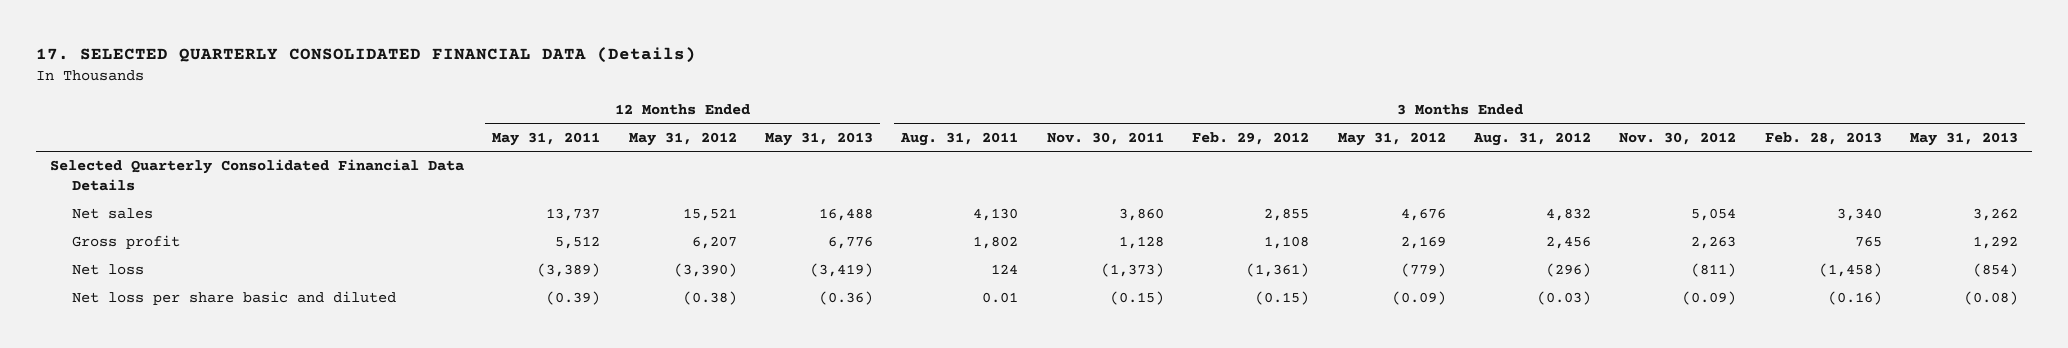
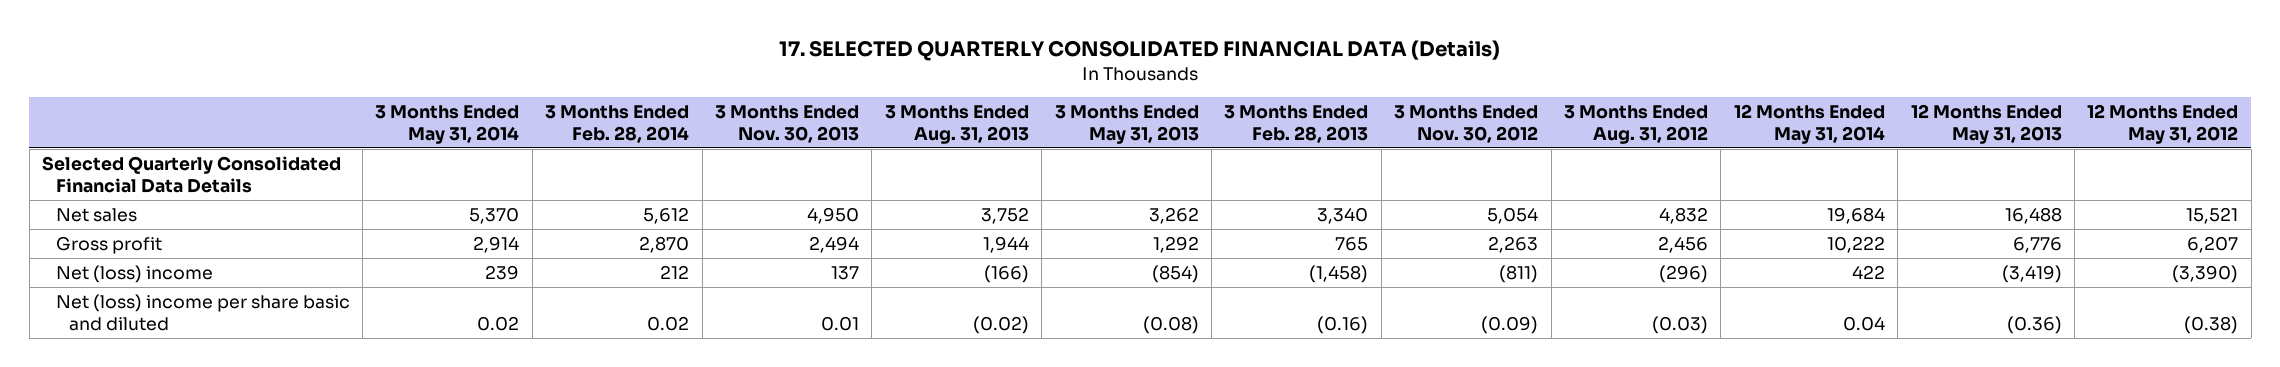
[492,131,601,146] May 31, 2011 -> none
[900,131,1019,146] Aug. 31, 2011 -> none
[1046,131,1164,145] Nov. 30, 2011 -> none
[1192,131,1310,145] Feb. 29, 2012 -> none
[1337,131,1446,146] May 31, 2012 -> none
none -> [375,104,520,144] 3 Months Ended May 31, 2014
none -> [545,104,690,143] 3 Months Ended Feb. 28, 2014
none -> [714,104,859,143] 3 Months Ended Nov. 30, 2013
none -> [884,104,1029,144] 3 Months Ended Aug. 31, 2013
none -> [1733,103,1885,144] 12 Months Ended May 31, 2014
[72,264,145,276] Net loss -> [55,264,213,283] Net (loss) income
[72,291,397,306] Net loss per share basic and diluted -> [55,293,350,331] Net (loss) income per share basic and diluted

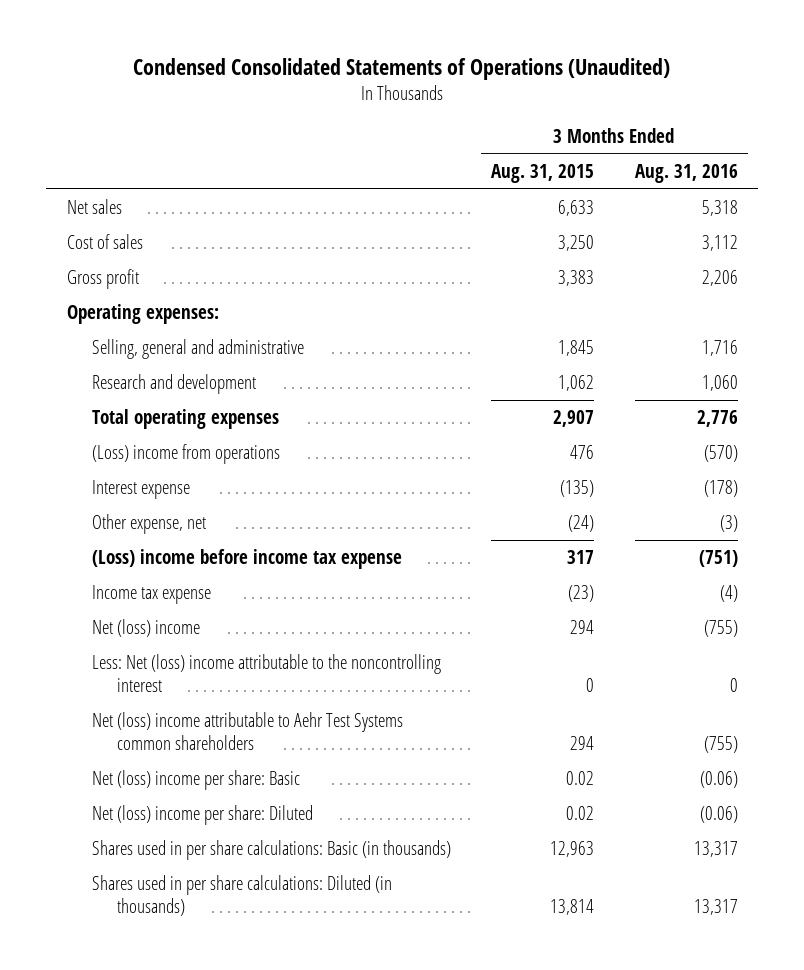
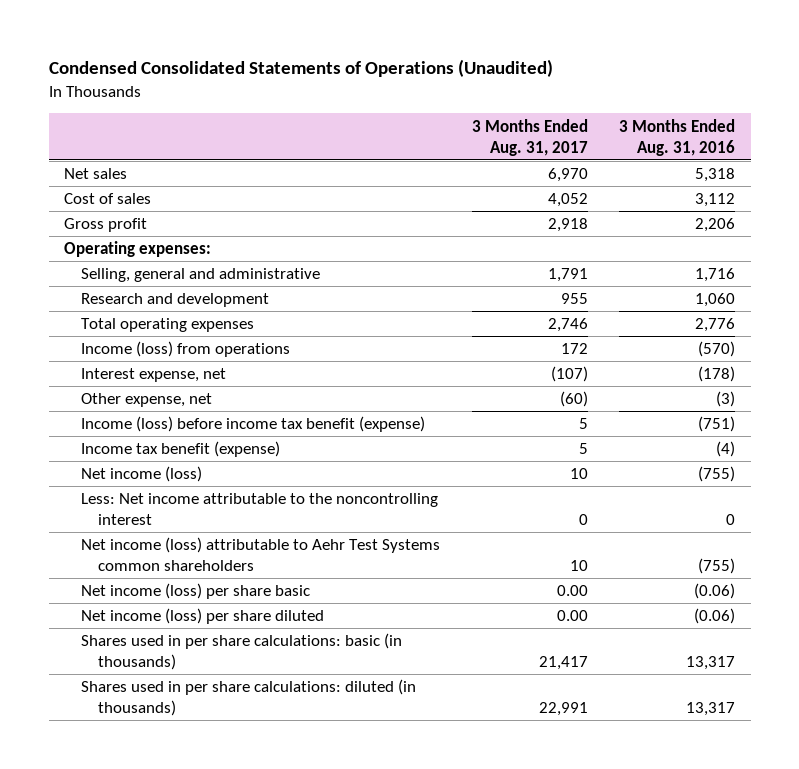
[491,164,595,184] Aug. 31, 2015 -> none
none -> [471,118,588,156] 3 Months Ended Aug. 31, 2017
[91,444,280,465] (Loss) income from operations -> [81,341,291,358] Income (loss) from operations
[91,480,190,500] Interest expense -> [81,368,227,383] Interest expense, net
[91,549,402,570] (Loss) income before income tax expense -> [81,416,426,433] Income (loss) before income tax benefit (expense)
[91,585,211,605] Income tax expense -> [81,441,281,458] Income tax benefit (expense)
[91,619,200,638] Net (loss) income -> [81,466,203,483] Net income (loss)
[91,654,441,693] Less: Net (loss) income attributable to the noncontrolling interest -> [81,493,439,526] Less: Net income attributable to the noncontrolling interest
[91,712,403,751] Net (loss) income attributable to Aehr Test Systems common shareholders -> [81,537,441,572] Net income (loss) attributable to Aehr Test Systems common shareholders
[91,770,300,791] Net (loss) income per share: Basic -> [81,583,311,600] Net income (loss) per share basic
[91,805,313,826] Net (loss) income per share: Diluted -> [81,608,325,625] Net income (loss) per share diluted
[91,840,451,861] Shares used in per share calculations: Basic (in thousands) -> [81,633,403,671] Shares used in per share calculations: basic (in thousands)
[91,875,392,917] Shares used in per share calculations: Diluted (in thousands) -> [81,679,417,717] Shares used in per share calculations: diluted (in thousands)

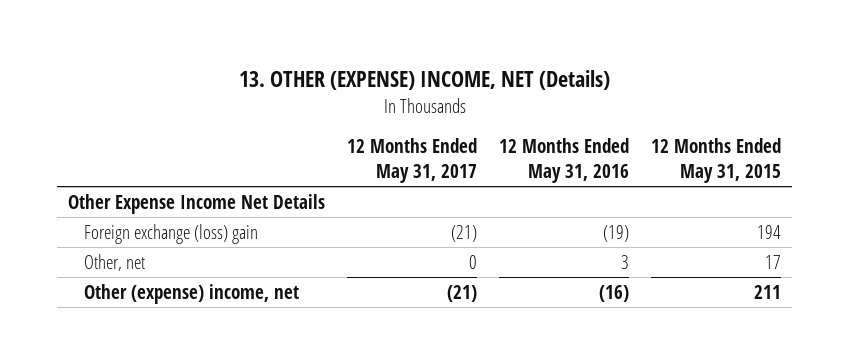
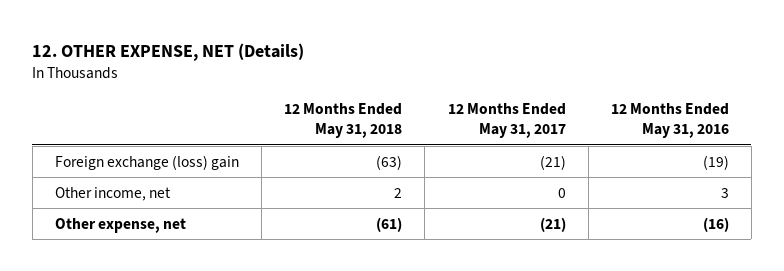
[238,69,610,90] 13. OTHER (EXPENSE) INCOME, NET (Details) -> [32,42,305,61] 12. OTHER EXPENSE, NET (Details)
[651,138,782,184] 12 Months Ended May 31, 2015 -> none
none -> [284,103,403,139] 12 Months Ended May 31, 2018
[68,193,326,214] Other Expense Income Net Details -> none
[83,253,145,271] Other, net -> [55,186,172,201] Other income, net
[83,283,299,304] Other (expense) income, net -> [55,217,187,233] Other expense, net

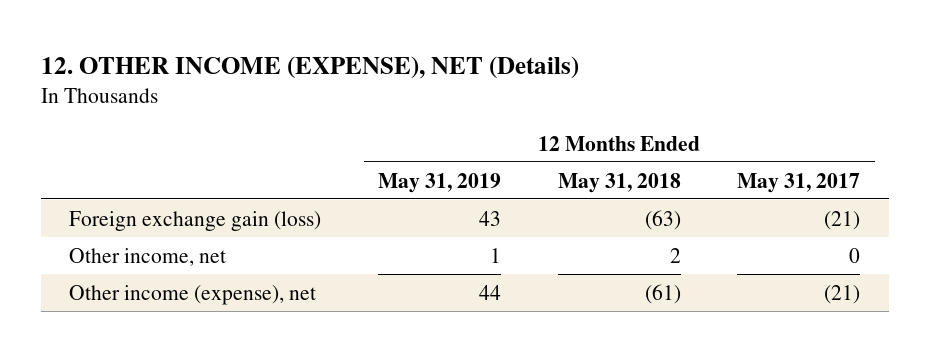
[32,42,305,61] 12. OTHER EXPENSE, NET (Details) -> [40,56,579,80] 12. OTHER INCOME (EXPENSE), NET (Details)
[610,103,729,139] 12 Months Ended May 31, 2016 -> none
none -> [377,172,501,193] May 31, 2019
[55,154,240,170] Foreign exchange (loss) gain -> [69,210,322,231] Foreign exchange gain (loss)
[55,217,187,233] Other expense, net -> [69,284,317,305] Other income (expense), net

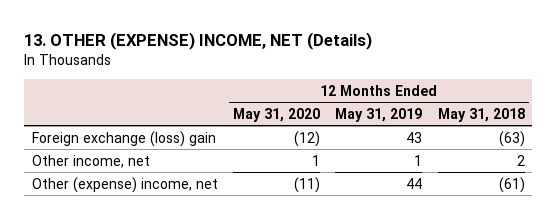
[40,56,579,80] 12. OTHER INCOME (EXPENSE), NET (Details) -> [23,31,372,50] 13. OTHER (EXPENSE) INCOME, NET (Details)
[737,172,861,193] May 31, 2017 -> none
none -> [232,107,320,122] May 31, 2020
[69,210,322,231] Foreign exchange gain (loss) -> [31,130,216,147] Foreign exchange (loss) gain
[69,284,317,305] Other income (expense), net -> [31,176,218,193] Other (expense) income, net

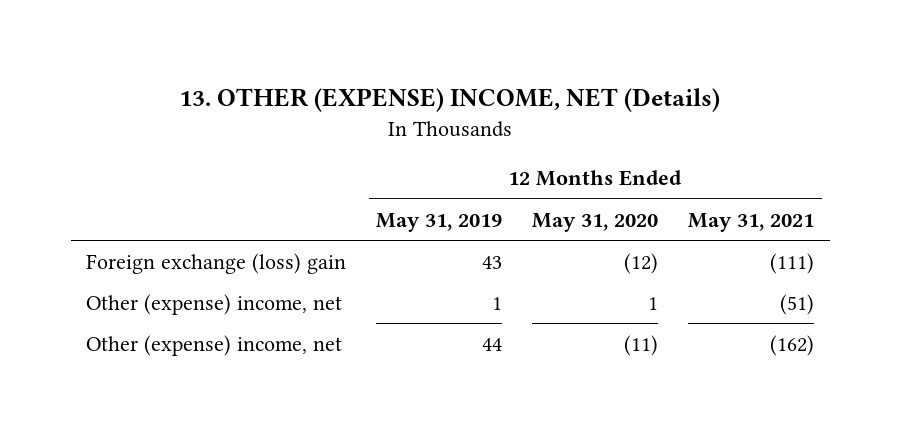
[437,107,525,122] May 31, 2018 -> none
none -> [688,212,815,232] May 31, 2021
[31,154,150,168] Other income, net -> [86,293,343,315] Other (expense) income, net

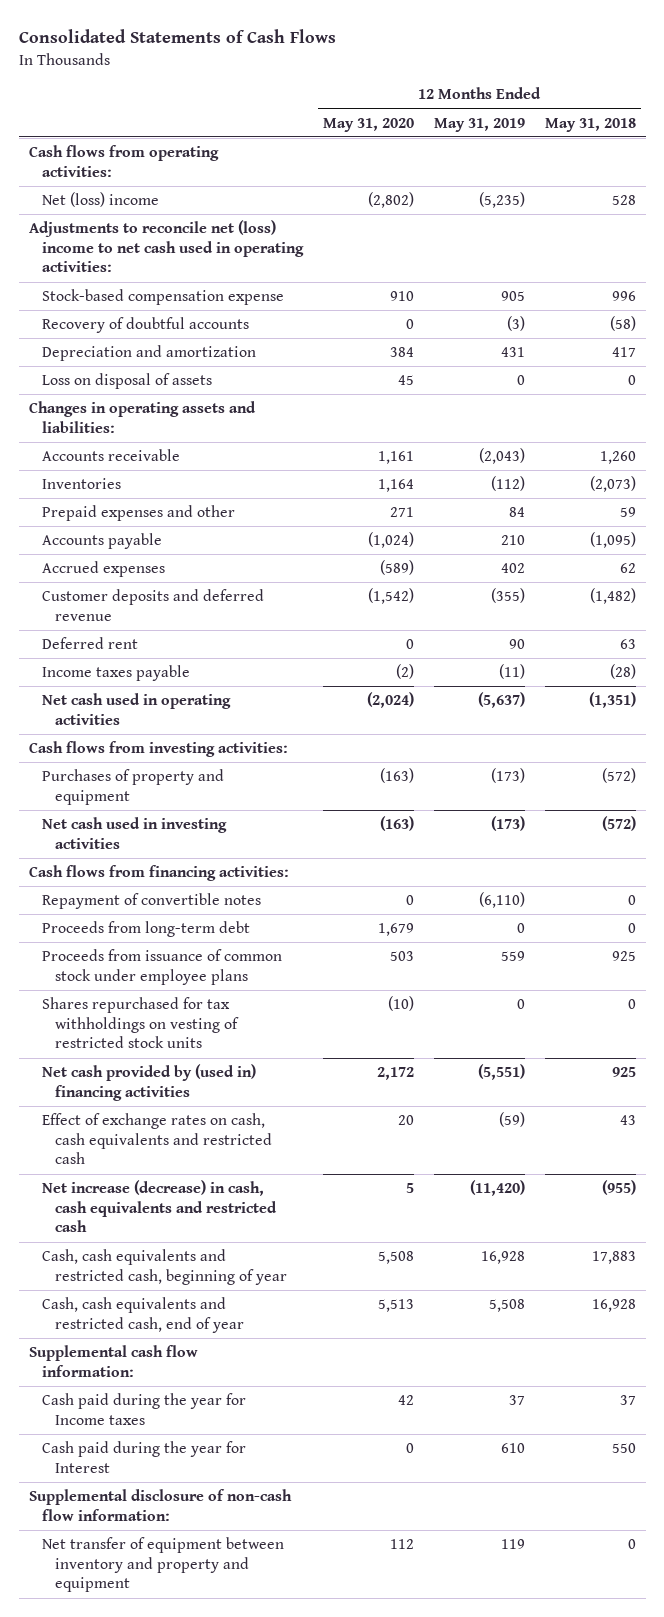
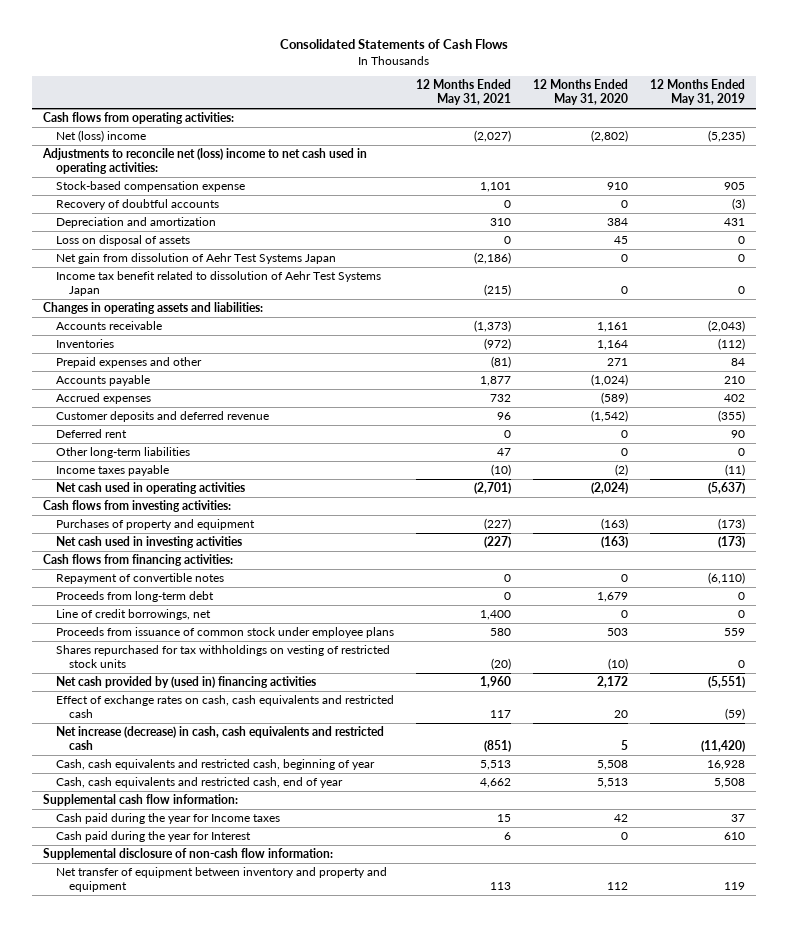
[544,117,636,132] May 31, 2018 -> none
none -> [415,79,511,106] 12 Months Ended May 31, 2021
none -> [55,253,336,265] Net gain from dissolution of Aehr Test Systems Japan
none -> [55,271,381,297] Income tax benefit related to dissolution of Aehr Test Systems Japan
none -> [55,447,190,459] Other long-term liabilities
none -> [55,609,211,621] Line of credit borrowings, net

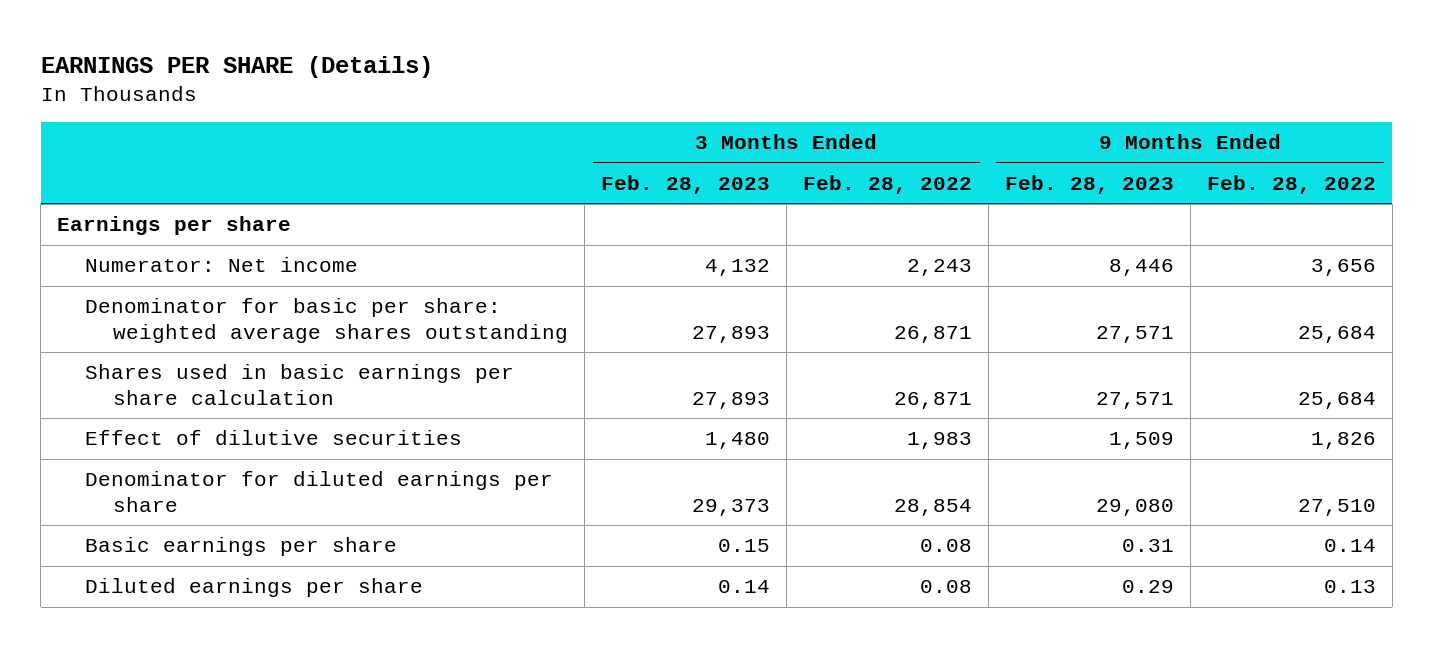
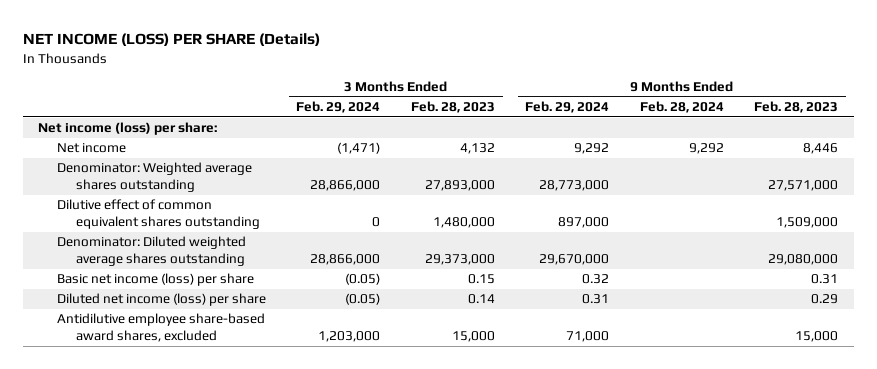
[40,56,433,79] EARNINGS PER SHARE (Details) -> [23,33,321,47] NET INCOME (LOSS) PER SHARE (Details)
[802,174,972,194] Feb. 28, 2022 -> none
[1206,174,1376,194] Feb. 28, 2022 -> none
none -> [296,100,381,113] Feb. 29, 2024
none -> [525,100,610,113] Feb. 29, 2024
none -> [639,100,724,113] Feb. 28, 2024
[85,364,515,405] Shares used in basic earnings per share calculation -> none
[57,216,292,236] Earnings per share -> [38,122,218,136] Net income (loss) per share:
[85,257,359,273] Numerator: Net income -> [56,143,126,154] Net income
[85,298,568,343] Denominator for basic per share: weighted average shares outstanding -> [56,162,252,192] Denominator: Weighted average shares outstanding
[691,325,770,343] 27,893 -> [424,179,495,191] 27,893,000
[1095,325,1174,343] 27,571 -> [768,179,839,191] 27,571,000
[85,430,463,446] Effect of dilutive securities -> [56,199,260,229] Dilutive effect of common equivalent shares outstanding
[704,432,770,450] 1,480 -> [432,216,495,228] 1,480,000
[1108,432,1174,450] 1,509 -> [776,216,839,228] 1,509,000
[85,471,554,512] Denominator for diluted earnings per share -> [56,236,246,266] Denominator: Diluted weighted average shares outstanding
[691,498,770,516] 29,373 -> [424,253,495,265] 29,373,000
[1095,498,1174,516] 29,080 -> [768,253,839,265] 29,080,000
[85,537,398,557] Basic earnings per share -> [56,273,254,287] Basic net income (loss) per share
[85,578,424,598] Diluted earnings per share -> [56,293,266,307] Diluted net income (loss) per share
none -> [56,313,265,342] Antidilutive employee share-based award shares, excluded

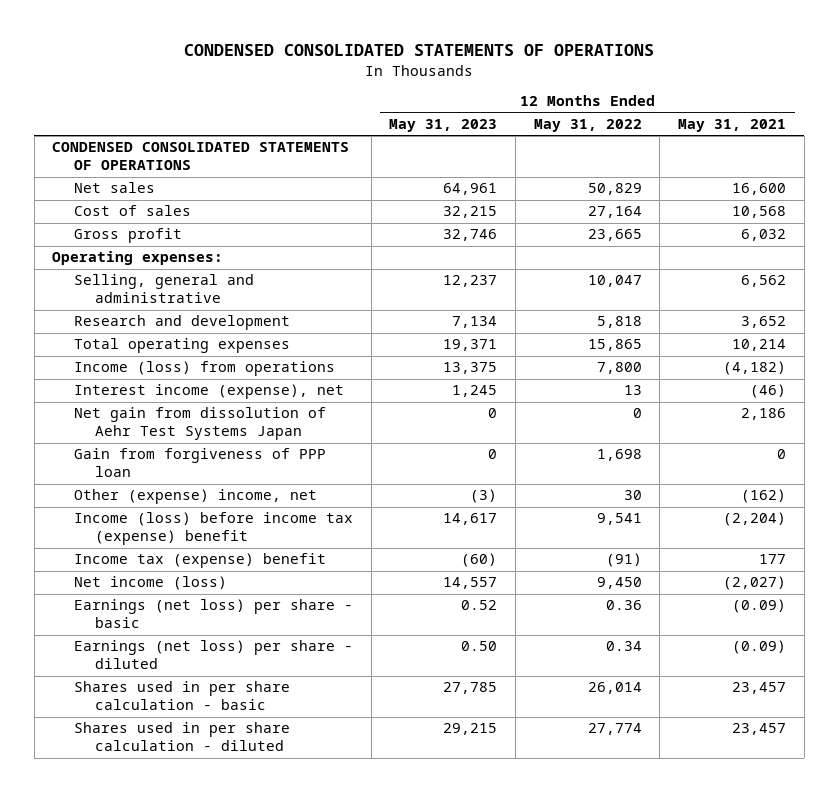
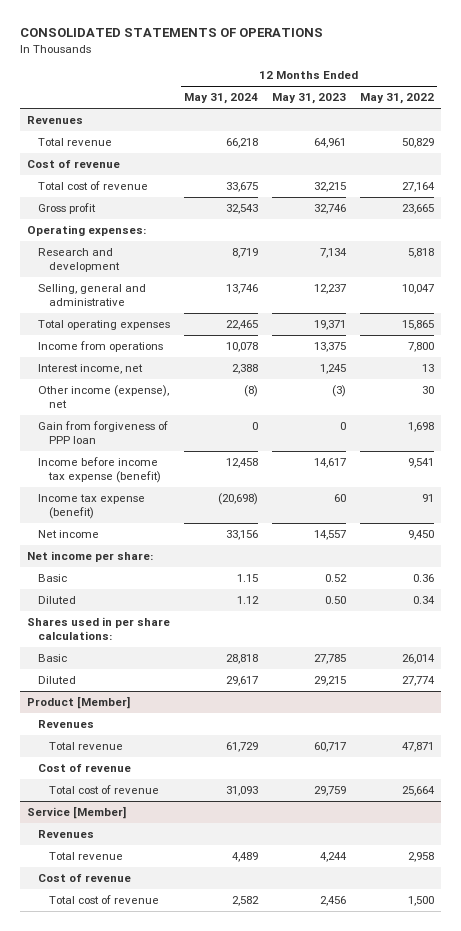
[184,44,655,57] CONDENSED CONSOLIDATED STATEMENTS OF OPERATIONS -> [19,28,323,38] CONSOLIDATED STATEMENTS OF OPERATIONS
[677,118,786,132] May 31, 2021 -> none
none -> [183,93,258,105] May 31, 2024
[52,142,350,171] CONDENSED CONSOLIDATED STATEMENTS OF OPERATIONS -> none
none -> [26,116,83,125] Revenues
[73,182,155,194] Net sales -> [38,138,113,147] Total revenue
none -> [26,160,120,169] Cost of revenue
[73,205,191,217] Cost of sales -> [38,181,149,191] Total cost of revenue
[73,274,254,304] Selling, general and administrative -> [38,284,147,307] Selling, general and administrative
[73,407,326,441] Net gain from dissolution of Aehr Test Systems Japan -> none
[73,361,335,377] Income (loss) from operations -> [38,341,164,353] Income from operations
[73,384,344,400] Interest income (expense), net -> [38,364,144,375] Interest income, net
none -> [38,385,170,409] Other income (expense), net
[73,489,317,505] Other (expense) income, net -> none
[73,512,353,546] Income (loss) before income tax (expense) benefit -> [38,457,162,484] Income before income tax expense (benefit)
[73,553,326,569] Income tax (expense) benefit -> [38,494,146,520] Income tax expense (benefit)
[461,553,498,568] (60) -> [333,494,346,503] 60
[605,553,642,568] (91) -> [421,494,434,503] 91
[73,576,227,591] Net income (loss) -> [38,530,100,539] Net income
none -> [26,551,153,563] Net income per share:
[73,599,353,629] Earnings (net loss) per share - basic -> [38,574,68,583] Basic
[73,640,353,670] Earnings (net loss) per share - diluted -> [38,596,77,605] Diluted
none -> [26,617,170,641] Shares used in per share calculations:
[73,681,290,711] Shares used in per share calculation - basic -> [38,654,68,663] Basic
[73,722,290,752] Shares used in per share calculation - diluted -> [38,676,77,685] Diluted
none -> [26,696,130,710] Product [Member]
none -> [38,720,95,729] Revenues
none -> [49,742,124,751] Total revenue
none -> [38,764,132,773] Cost of revenue
none -> [49,785,160,795] Total cost of revenue
none -> [26,806,126,820] Service [Member]
none -> [38,830,95,839] Revenues
none -> [49,852,124,861] Total revenue
none -> [38,874,132,883] Cost of revenue
none -> [49,895,160,905] Total cost of revenue

